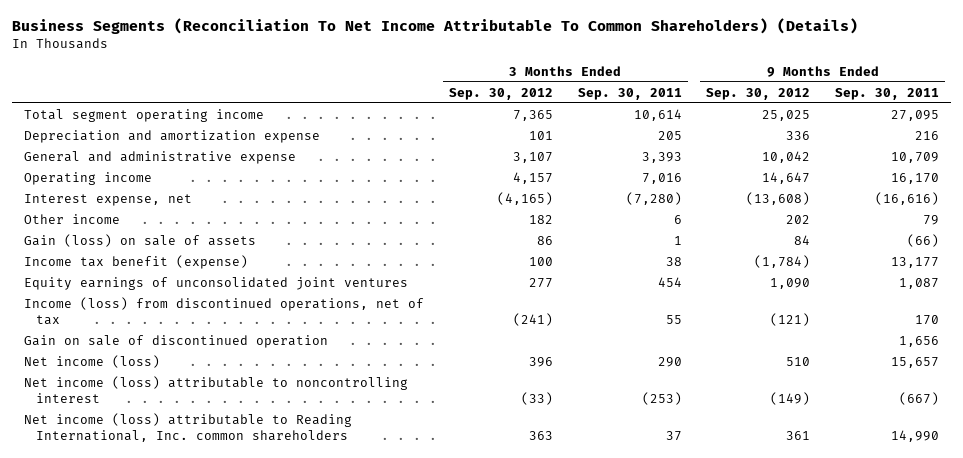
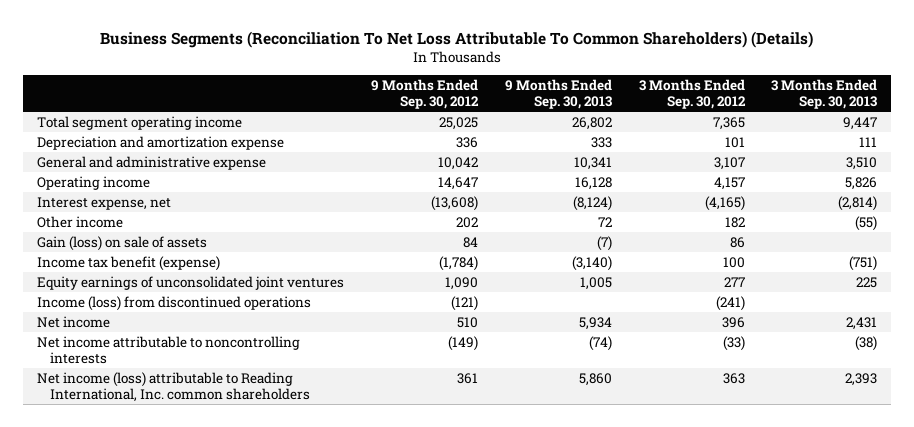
[11,18,858,35] Business Segments (Reconciliation To Net Income Attributable To Common Shareholders) (Details) -> [100,30,814,48] Business Segments (Reconciliation To Net Loss Attributable To Common Shareholders) (Details)
[577,87,682,100] Sep. 30, 2011 -> none
[835,87,940,100] Sep. 30, 2011 -> none
none -> [504,79,612,110] 9 Months Ended Sep. 30, 2013
none -> [771,79,878,110] 3 Months Ended Sep. 30, 2013
[24,334,329,348] Gain on sale of discontinued operation -> none
[24,296,425,325] Income (loss) from discontinued operations, net of tax -> [36,295,311,311] Income (loss) from discontinued operations
[24,354,161,368] Net income (loss) -> [36,315,110,328] Net income
[24,375,409,403] Net income (loss) attributable to noncontrolling interest -> [36,335,300,364] Net income attributable to noncontrolling interests

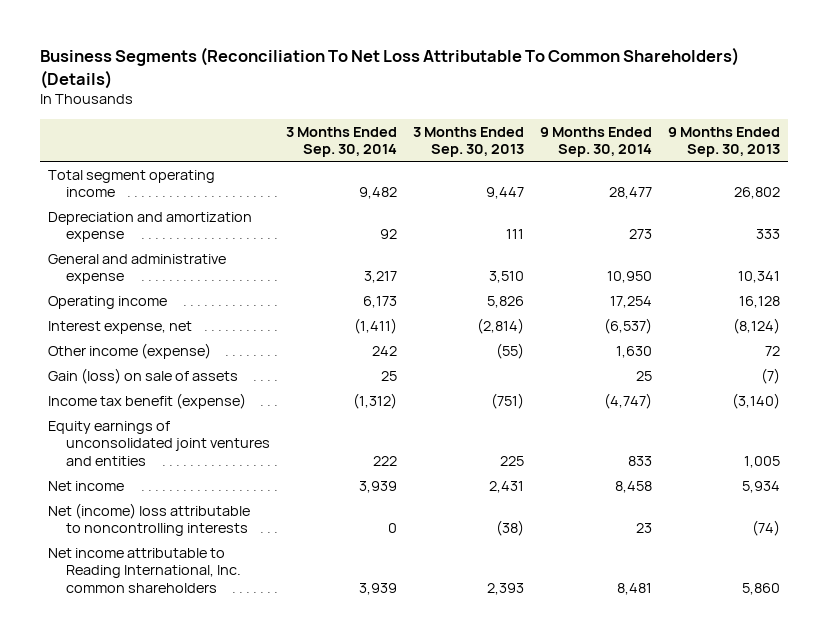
[370,79,479,110] 9 Months Ended Sep. 30, 2012 -> none
[638,79,746,110] 3 Months Ended Sep. 30, 2012 -> none
none -> [286,126,398,158] 3 Months Ended Sep. 30, 2014
none -> [539,126,652,158] 9 Months Ended Sep. 30, 2014
[36,215,123,228] Other income -> [47,342,211,359] Other income (expense)
[36,295,311,311] Income (loss) from discontinued operations -> none
[36,275,344,290] Equity earnings of unconsolidated joint ventures -> [47,420,271,466] Equity earnings of unconsolidated joint ventures and entities
[36,335,300,364] Net income attributable to noncontrolling interests -> [47,502,250,537] Net (income) loss attributable to noncontrolling interests
[36,371,311,402] Net income (loss) attributable to Reading International, Inc. common shareholders -> [47,547,242,593] Net income attributable to Reading International, Inc. common shareholders

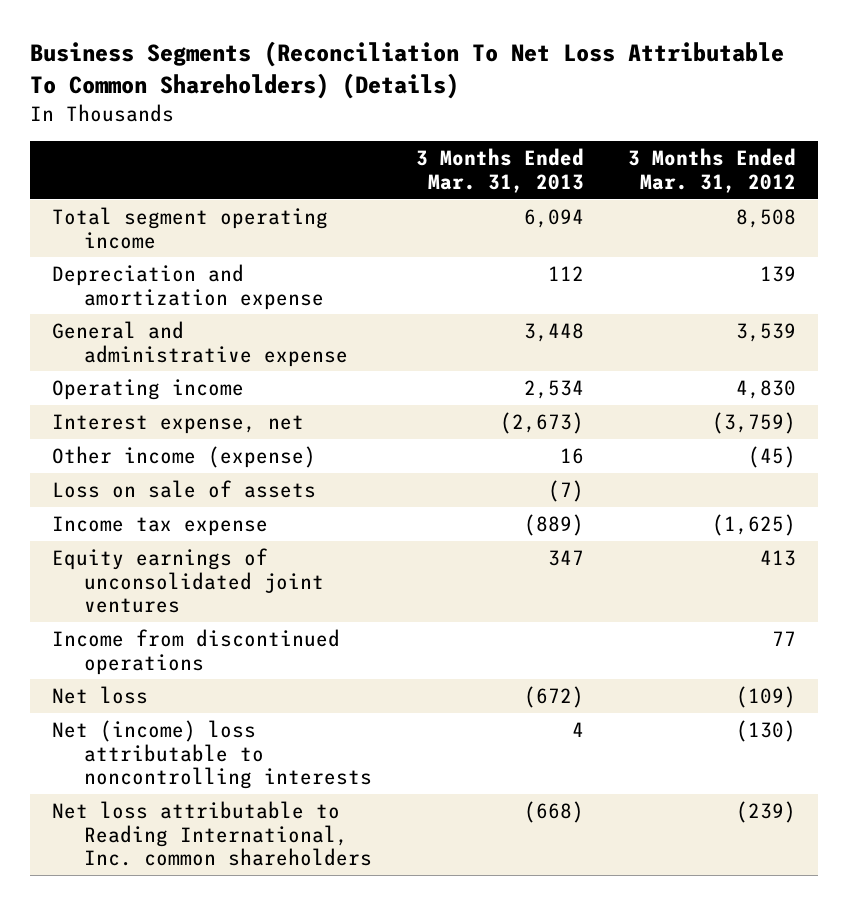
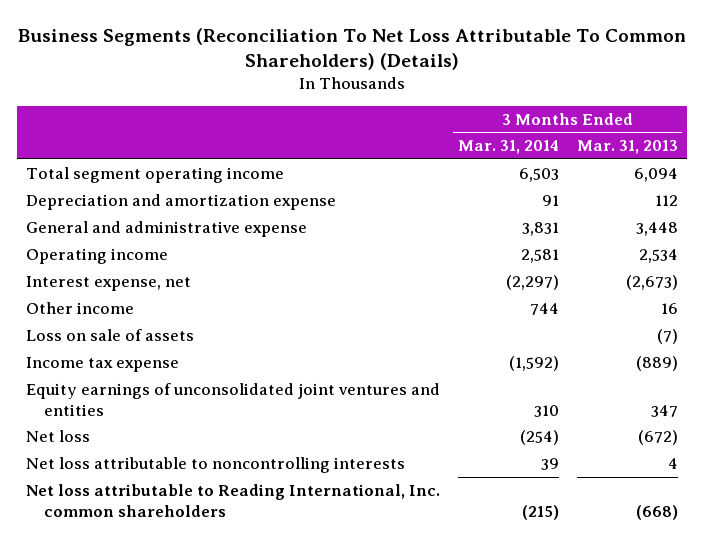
[627,148,796,194] 3 Months Ended Mar. 31, 2012 -> none
none -> [457,140,559,155] Mar. 31, 2014
[51,446,316,469] Other income (expense) -> [25,301,134,314] Other income
[51,629,340,675] Income from discontinued operations -> none
[51,548,324,614] Equity earnings of unconsolidated joint ventures -> [25,382,440,416] Equity earnings of unconsolidated joint ventures and entities
[51,720,372,790] Net (income) loss attributable to noncontrolling interests -> [25,456,405,473] Net loss attributable to noncontrolling interests

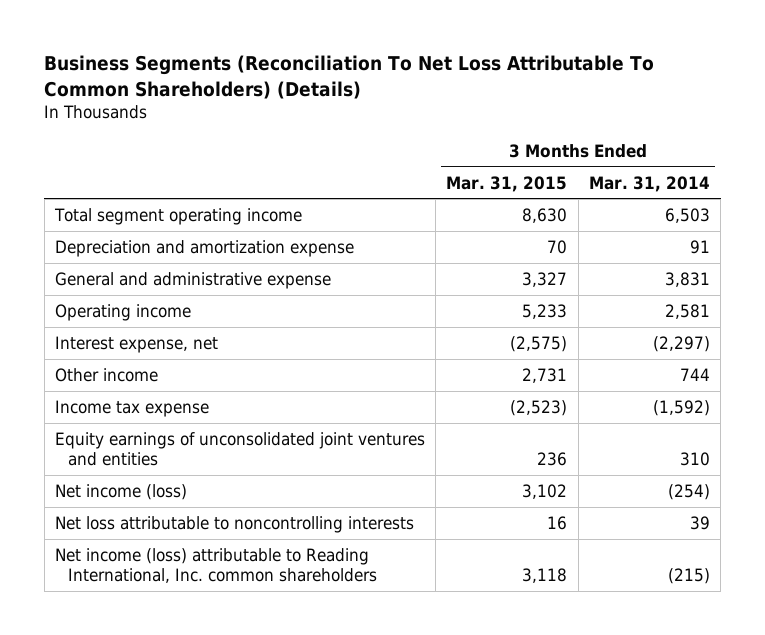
[576,140,678,155] Mar. 31, 2013 -> none
none -> [446,175,568,192] Mar. 31, 2015
[25,328,194,341] Loss on sale of assets -> none
[25,429,90,442] Net loss -> [54,483,187,500] Net income (loss)
[25,483,440,517] Net loss attributable to Reading International, Inc. common shareholders -> [54,547,377,584] Net income (loss) attributable to Reading International, Inc. common shareholders

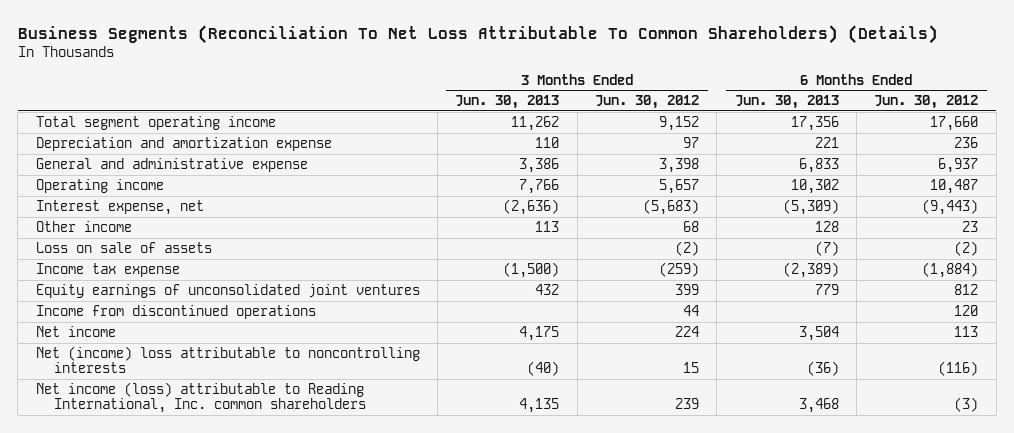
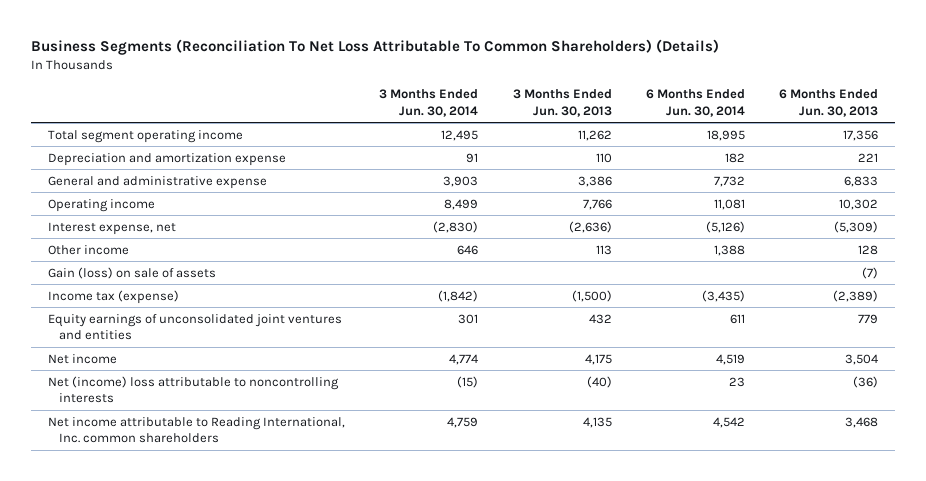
[595,95,700,110] Jun. 30, 2012 -> none
[874,95,979,110] Jun. 30, 2012 -> none
none -> [379,89,479,117] 3 Months Ended Jun. 30, 2014
none -> [645,89,745,117] 6 Months Ended Jun. 30, 2014
[35,304,316,319] Income from discontinued operations -> none
[35,241,212,253] Loss on sale of assets -> [47,266,216,279] Gain (loss) on sale of assets
[35,262,180,277] Income tax expense -> [47,289,179,304] Income tax (expense)
[35,283,420,298] Equity earnings of unconsolidated joint ventures -> [47,313,342,341] Equity earnings of unconsolidated joint ventures and entities
[35,381,367,414] Net income (loss) attributable to Reading International, Inc. common shareholders -> [47,416,345,444] Net income attributable to Reading International, Inc. common shareholders

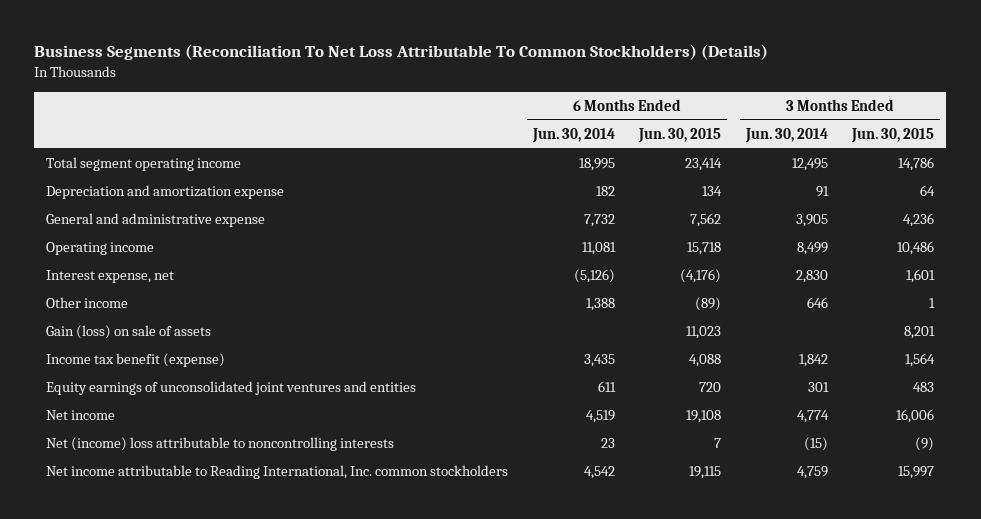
[30,39,719,56] Business Segments (Reconciliation To Net Loss Attributable To Common Shareholders) (Details) -> [34,44,769,61] Business Segments (Reconciliation To Net Loss Attributable To Common Stockholders) (Details)
[512,89,612,117] 3 Months Ended Jun. 30, 2013 -> none
[779,89,879,117] 6 Months Ended Jun. 30, 2013 -> none
none -> [638,127,722,143] Jun. 30, 2015
none -> [851,127,935,143] Jun. 30, 2015
[443,175,479,187] 3,903 -> [795,213,828,227] 3,905
[433,220,479,233] (2,830) -> [795,269,828,283] 2,830
[47,289,179,304] Income tax (expense) -> [46,352,226,367] Income tax benefit (expense)
[438,289,479,302] (1,842) -> [798,353,828,367] 1,842
[701,289,745,302] (3,435) -> [583,353,615,367] 3,435
[47,416,345,444] Net income attributable to Reading International, Inc. common shareholders -> [46,464,509,479] Net income attributable to Reading International, Inc. common stockholders

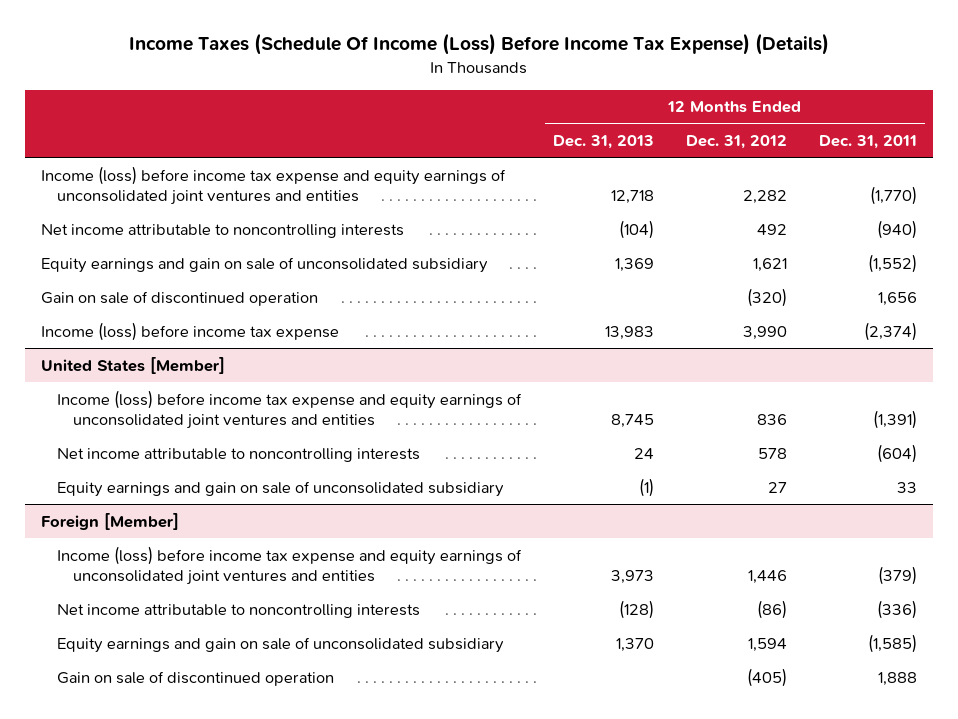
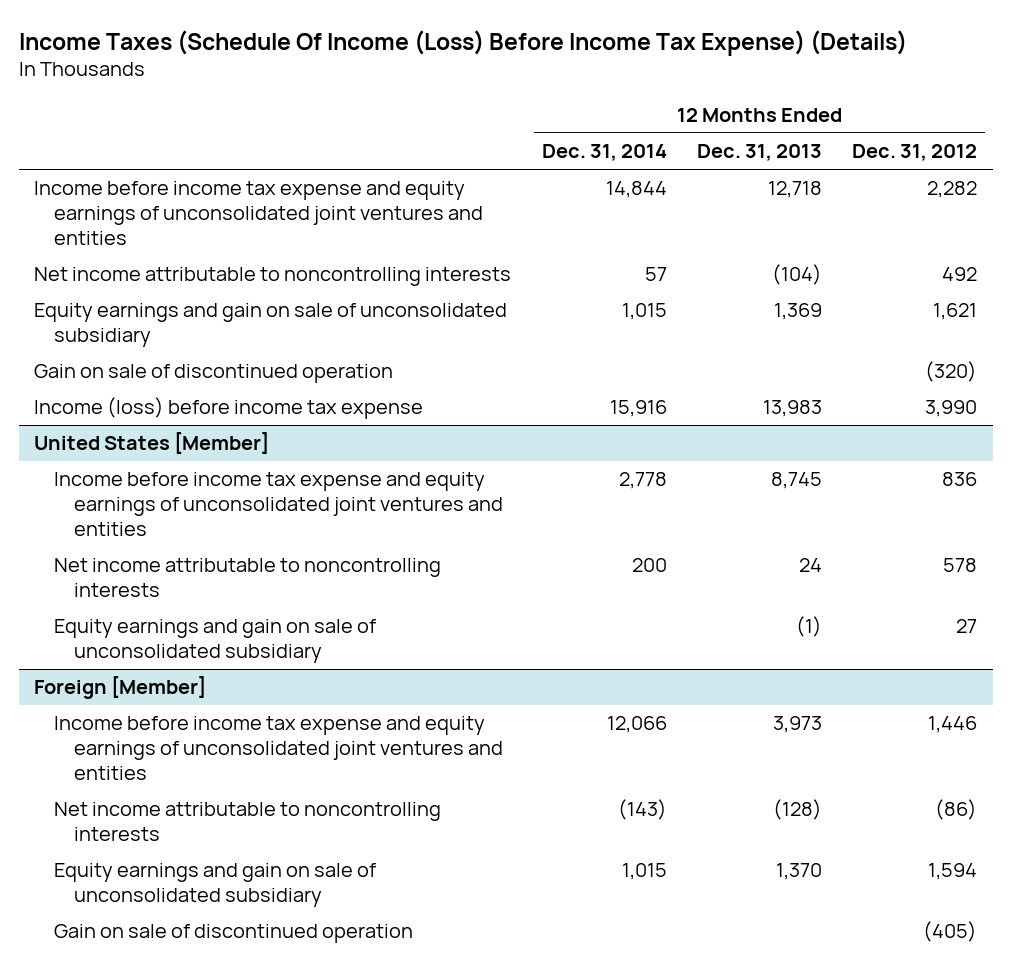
[819,134,918,149] Dec. 31, 2011 -> none
none -> [541,144,667,162] Dec. 31, 2014
[40,165,506,206] Income (loss) before income tax expense and equity earnings of unconsolidated joint ventures and entities -> [34,181,484,245] Income before income tax expense and equity earnings of unconsolidated joint ventures and entities
[56,389,522,430] Income (loss) before income tax expense and equity earnings of unconsolidated joint ventures and entities -> [54,472,503,536] Income before income tax expense and equity earnings of unconsolidated joint ventures and entities
[56,545,522,586] Income (loss) before income tax expense and equity earnings of unconsolidated joint ventures and entities -> [54,716,503,780] Income before income tax expense and equity earnings of unconsolidated joint ventures and entities

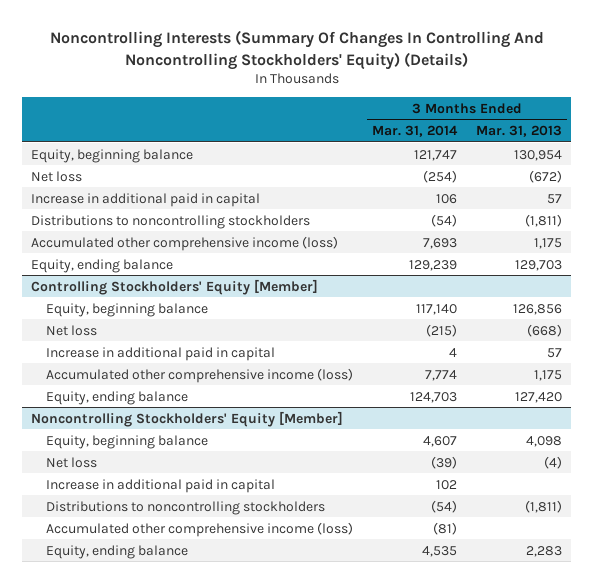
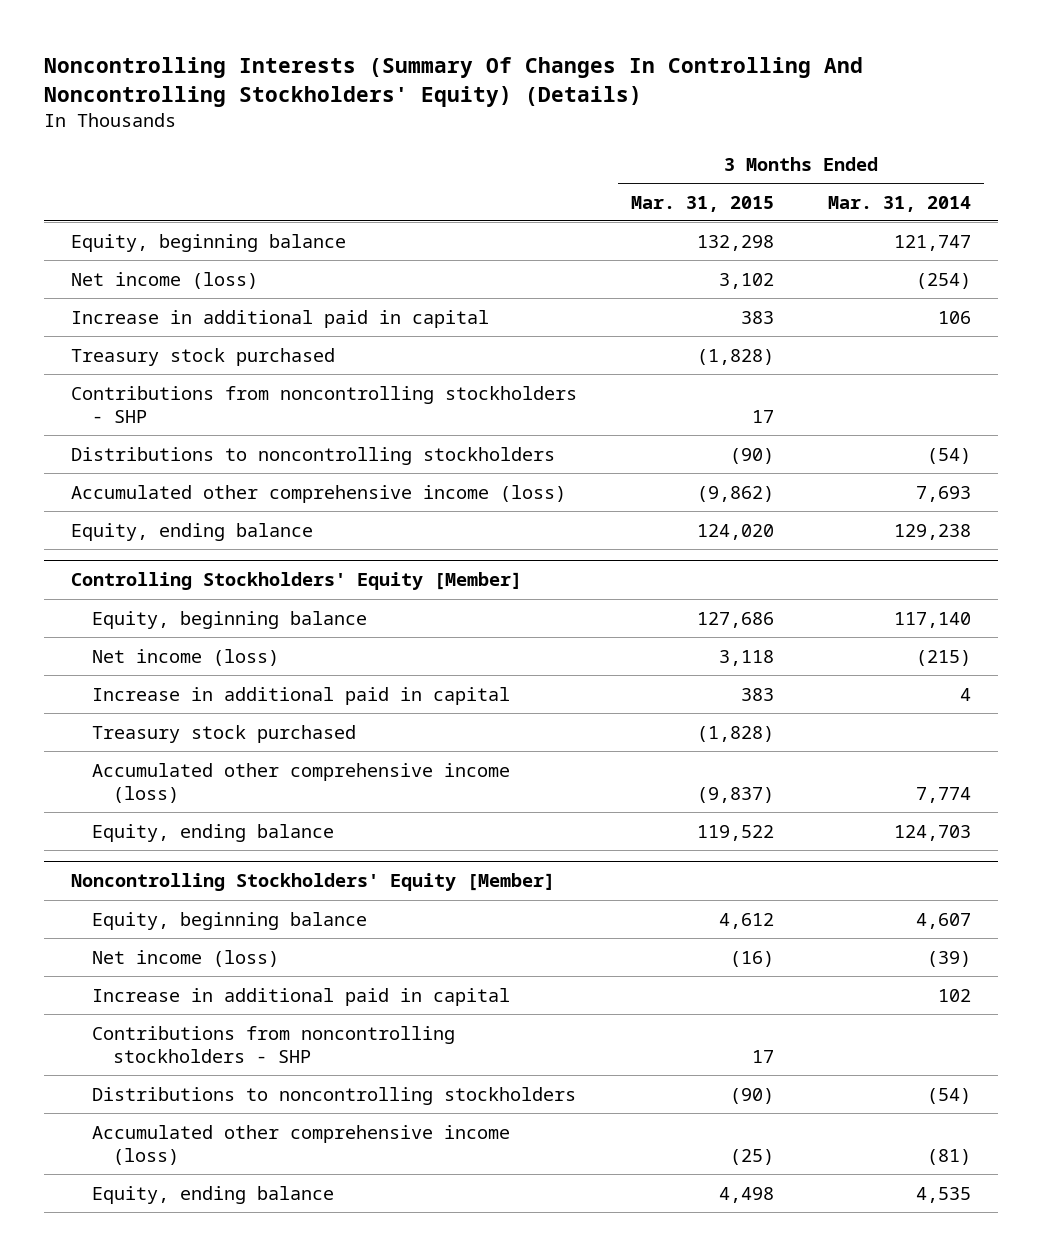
[475,125,562,138] Mar. 31, 2013 -> none
none -> [631,195,775,212] Mar. 31, 2015
[31,170,83,182] Net loss -> [71,271,259,289] Net income (loss)
none -> [71,347,336,366] Treasury stock purchased
none -> [71,385,578,424] Contributions from noncontrolling stockholders - SHP
[408,259,457,271] 129,239 -> [893,523,971,540] 129,238
[45,324,97,336] Net loss -> [92,648,280,666] Net income (loss)
none -> [92,724,357,743] Treasury stock purchased
[45,456,97,468] Net loss -> [92,949,280,967] Net income (loss)
none -> [92,1025,456,1064] Contributions from noncontrolling stockholders - SHP

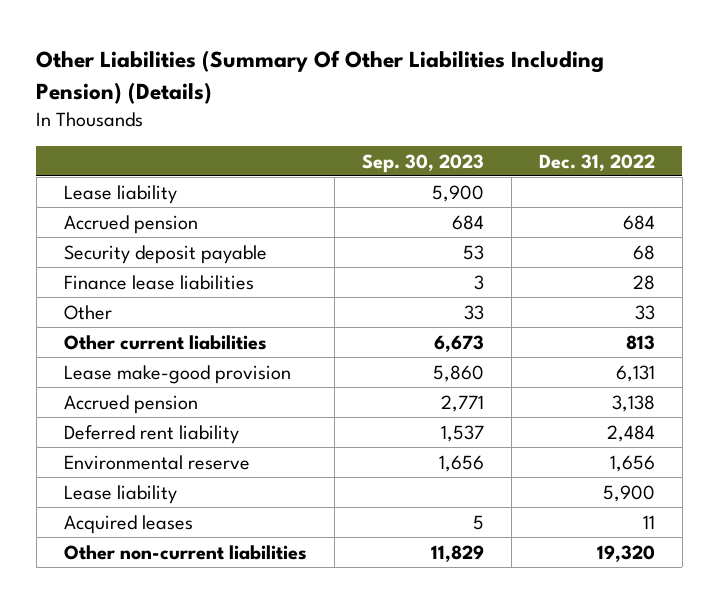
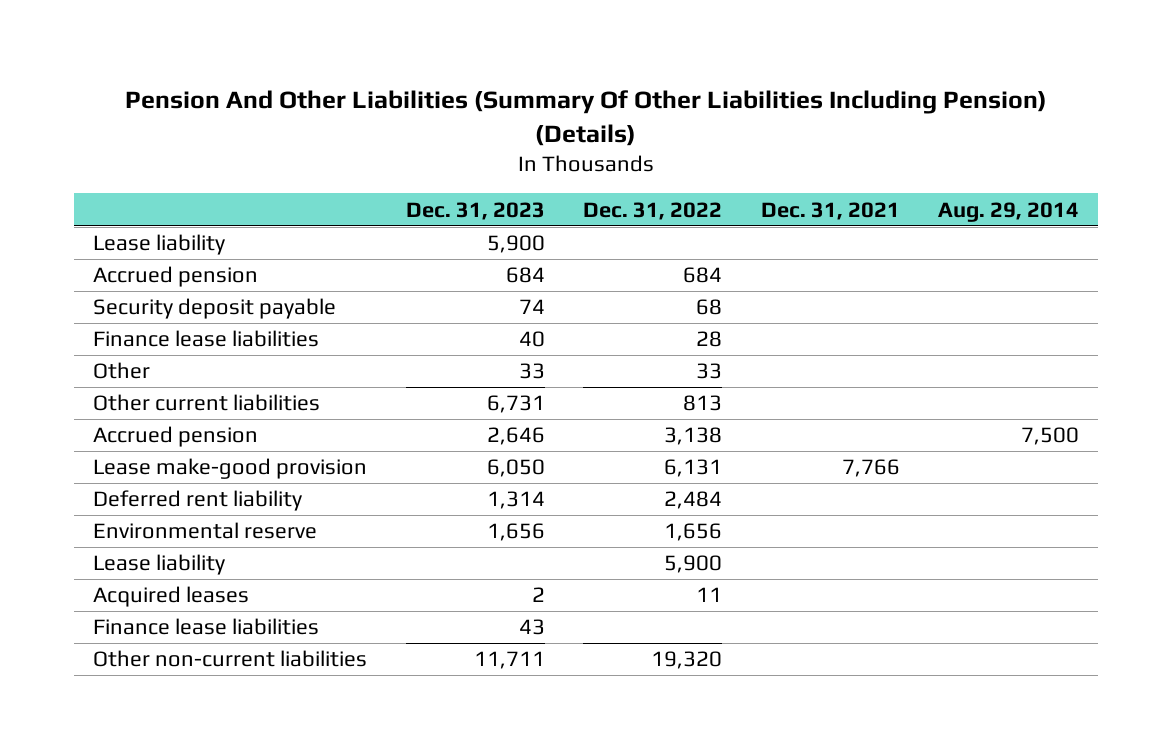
[36,50,605,104] Other Liabilities (Summary Of Other Liabilities Including Pension) (Details) -> [125,89,1048,146] Pension And Other Liabilities (Summary Of Other Liabilities Including Pension) (Details)
[361,153,484,173] Sep. 30, 2023 -> none
none -> [405,201,545,220] Dec. 31, 2023
none -> [760,201,900,220] Dec. 31, 2021
none -> [938,201,1080,222] Aug. 29, 2014
[63,364,291,384] Lease make-good provision -> [93,458,368,480] Lease make-good provision
none -> [93,618,320,636] Finance lease liabilities

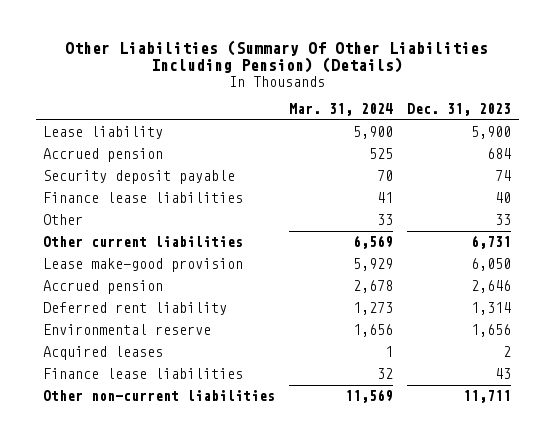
[125,89,1048,146] Pension And Other Liabilities (Summary Of Other Liabilities Including Pension) (Details) -> [65,39,489,74] Other Liabilities (Summary Of Other Liabilities Including Pension) (Details)
[583,201,723,220] Dec. 31, 2022 -> none
[760,201,900,220] Dec. 31, 2021 -> none
[938,201,1080,222] Aug. 29, 2014 -> none
none -> [289,103,394,117] Mar. 31, 2024
[93,426,259,448] Accrued pension -> [43,280,164,295] Accrued pension
[93,554,226,576] Lease liability -> none

